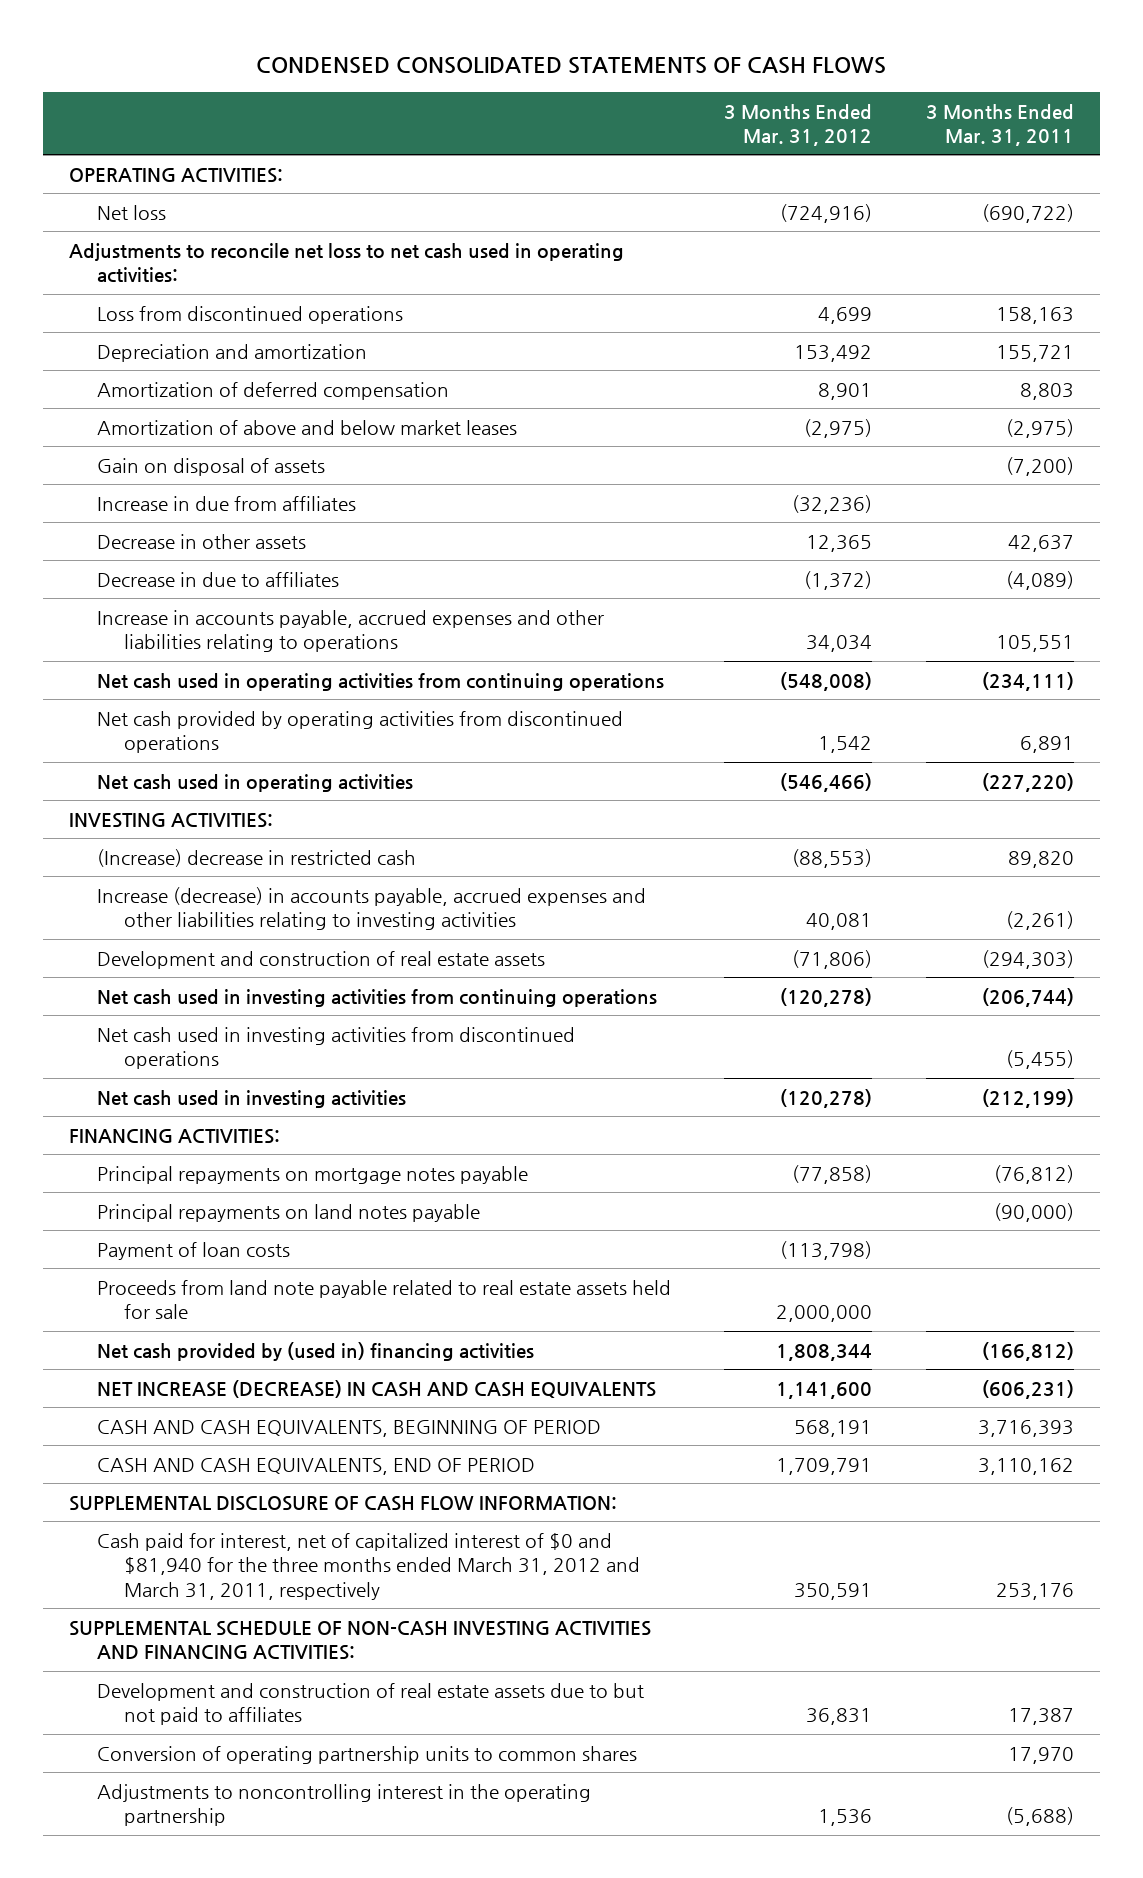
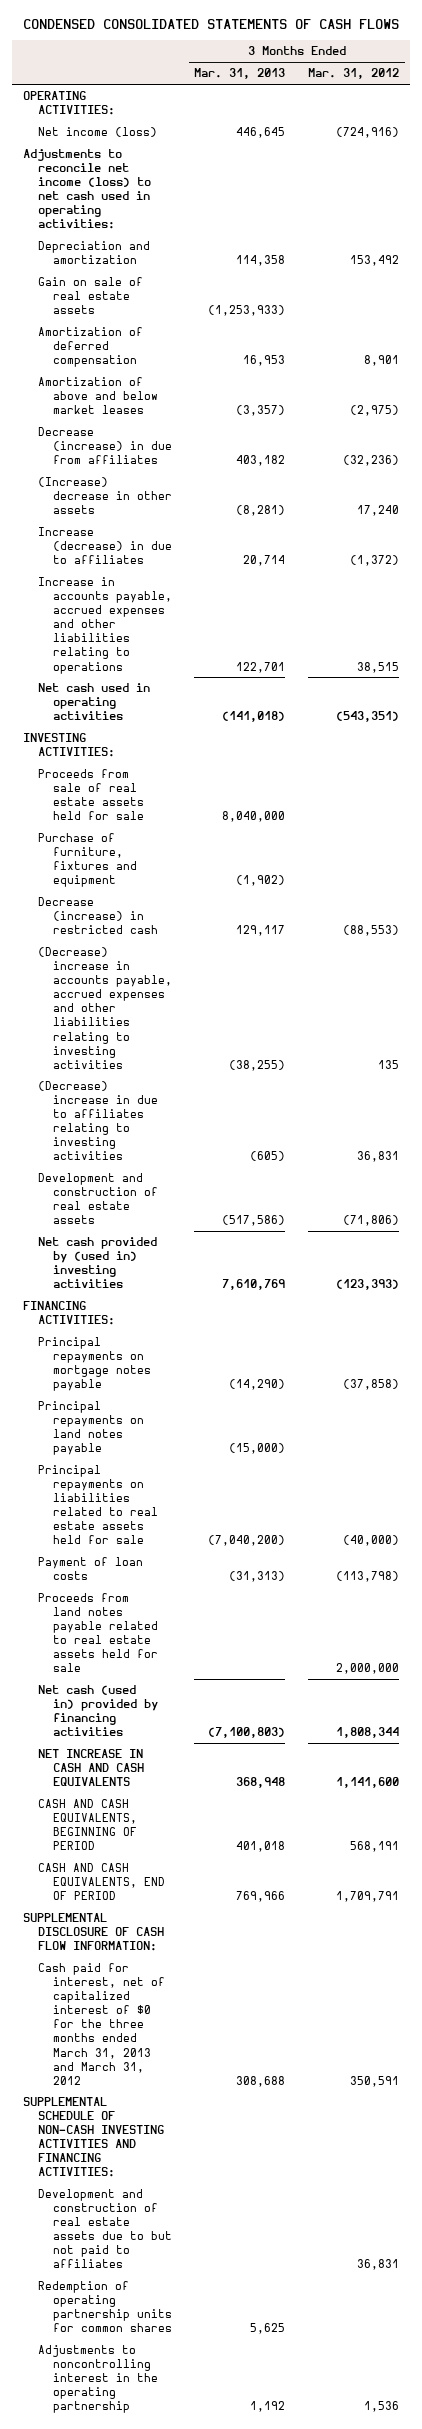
[925,103,1074,147] 3 Months Ended Mar. 31, 2011 -> none
none -> [194,68,286,80] Mar. 31, 2013
[96,305,403,324] Loss from discontinued operations -> none
[96,204,166,220] Net loss -> [37,127,157,138] Net income (loss)
[69,242,625,284] Adjustments to reconcile net loss to net cash used in operating activities: -> [23,149,151,230] Adjustments to reconcile net income (loss) to net cash used in operating activities:
none -> [37,277,143,315] Gain on sale of real estate assets
[96,457,325,476] Gain on disposal of assets -> none
[96,672,664,691] Net cash used in operating activities from continuing operations -> none
[96,710,623,754] Net cash provided by operating activities from discontinued operations -> none
[96,495,356,511] Increase in due from affiliates -> [37,427,172,465] Decrease (increase) in due from affiliates
[96,533,306,549] Decrease in other assets -> [37,477,172,515] (Increase) decrease in other assets
[806,534,873,552] 12,365 -> [356,505,399,517] 17,240
[96,571,339,587] Decrease in due to affiliates -> [37,527,172,565] Increase (decrease) in due to affiliates
[806,635,873,653] 34,034 -> [356,661,399,673] 38,515
[780,772,873,792] (546,466) -> [335,711,399,723] (543,351)
none -> [37,769,144,821] Proceeds from sale of real estate assets held for sale
none -> [37,833,137,888] Purchase of furniture, fixtures and equipment
[96,848,416,867] (Increase) decrease in restricted cash -> [37,897,158,935] Decrease (increase) in restricted cash
[96,886,646,931] Increase (decrease) in accounts payable, accrued expenses and other liabilities relating to investing activities -> [37,947,172,1069] (Decrease) increase in accounts payable, accrued expenses and other liabilities relating to investing activities
[806,913,873,931] 40,081 -> [377,1059,399,1069] 135
none -> [37,1081,158,1161] (Decrease) increase in due to affiliates relating to investing activities
[96,988,657,1007] Net cash used in investing activities from continuing operations -> none
[96,1026,575,1070] Net cash used in investing activities from discontinued operations -> none
[96,1089,406,1108] Net cash used in investing activities -> [37,1237,157,1289] Net cash provided by (used in) investing activities
[780,1088,873,1108] (120,278) -> [335,1279,399,1291] (123,393)
[792,1164,873,1184] (77,858) -> [342,1379,399,1391] (37,858)
none -> [37,1465,158,1545] Principal repayments on liabilities related to real estate assets held for sale
[96,1279,671,1320] Proceeds from land note payable related to real estate assets held for sale -> [37,1593,158,1673] Proceeds from land notes payable related to real estate assets held for sale
[96,1341,534,1361] Net cash provided by (used in) financing activities -> [37,1685,158,1737] Net cash (used in) provided by financing activities
[96,1379,656,1398] NET INCREASE (DECREASE) IN CASH AND CASH EQUIVALENTS -> [37,1749,144,1787] NET INCREASE IN CASH AND CASH EQUIVALENTS
[96,1532,641,1600] Cash paid for interest, net of capitalized interest of $0 and $81,940 for the three months ended March 31, 2012 and March 31, 2011, respectively -> [37,1963,165,2085] Cash paid for interest, net of capitalized interest of $0 for the three months ended March 31, 2013 and March 31, 2012
[96,1745,637,1764] Conversion of operating partnership units to common shares -> [37,2281,172,2333] Redemption of operating partnership units for common shares

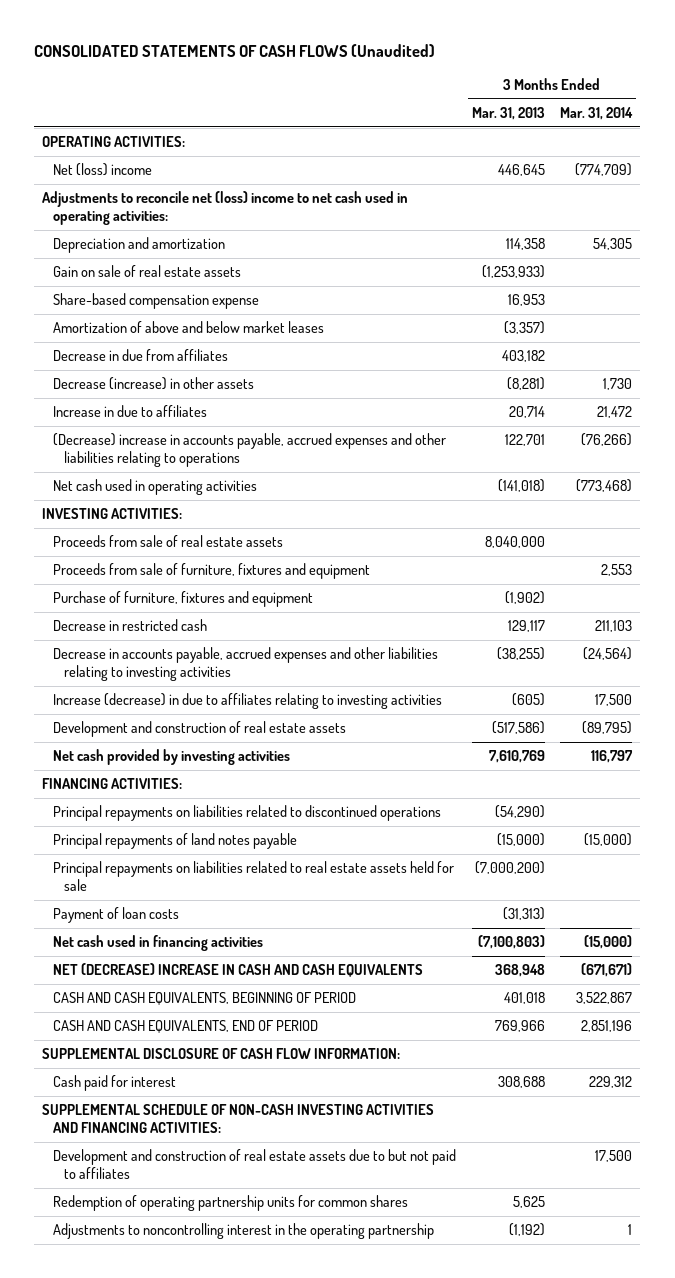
[23,19,400,30] CONDENSED CONSOLIDATED STATEMENTS OF CASH FLOWS -> [34,43,436,57] CONSOLIDATED STATEMENTS OF CASH FLOWS (Unaudited)
[307,68,399,80] Mar. 31, 2012 -> none
none -> [560,107,634,121] Mar. 31, 2014
[37,127,157,138] Net income (loss) -> [53,163,153,177] Net (loss) income
[23,149,151,230] Adjustments to reconcile net income (loss) to net cash used in operating activities: -> [42,191,409,226] Adjustments to reconcile net (loss) income to net cash used in operating activities:
[37,327,143,368] Amortization of deferred compensation -> [53,293,260,310] Share-based compensation expense
[37,427,172,465] Decrease (increase) in due from affiliates -> [53,349,229,362] Decrease in due from affiliates
[37,477,172,515] (Increase) decrease in other assets -> [53,377,255,391] Decrease (increase) in other assets
[37,527,172,565] Increase (decrease) in due to affiliates -> [53,405,208,418] Increase in due to affiliates
[37,577,172,674] Increase in accounts payable, accrued expenses and other liabilities relating to operations -> [53,433,447,468] (Decrease) increase in accounts payable, accrued expenses and other liabilities relating to operations
[37,769,144,821] Proceeds from sale of real estate assets held for sale -> [53,535,284,548] Proceeds from sale of real estate assets
none -> [53,563,371,580] Proceeds from sale of furniture, fixtures and equipment
[37,897,158,935] Decrease (increase) in restricted cash -> [53,619,208,632] Decrease in restricted cash
[37,947,172,1069] (Decrease) increase in accounts payable, accrued expenses and other liabilities relating to investing activities -> [53,647,439,682] Decrease in accounts payable, accrued expenses and other liabilities relating to investing activities
[37,1081,158,1161] (Decrease) increase in due to affiliates relating to investing activities -> [53,693,443,710] Increase (decrease) in due to affiliates relating to investing activities
[37,1237,157,1289] Net cash provided by (used in) investing activities -> [53,749,291,766] Net cash provided by investing activities
[37,1337,151,1392] Principal repayments on mortgage notes payable -> [53,805,442,822] Principal repayments on liabilities related to discontinued operations
[229,1379,286,1391] (14,290) -> [494,805,545,819] (54,290)
[37,1401,144,1456] Principal repayments on land notes payable -> [53,833,298,850] Principal repayments of land notes payable
[208,1535,286,1547] (7,040,200) -> [474,861,545,875] (7,000,200)
[37,1593,158,1673] Proceeds from land notes payable related to real estate assets held for sale -> none
[37,1685,158,1737] Net cash (used in) provided by financing activities -> [53,935,264,952] Net cash used in financing activities
[37,1749,144,1787] NET INCREASE IN CASH AND CASH EQUIVALENTS -> [53,963,424,978] NET (DECREASE) INCREASE IN CASH AND CASH EQUIVALENTS
[37,1963,165,2085] Cash paid for interest, net of capitalized interest of $0 for the three months ended March 31, 2013 and March 31, 2012 -> [53,1075,177,1092] Cash paid for interest
[250,2401,286,2413] 1,192 -> [508,1223,545,1237] (1,192)

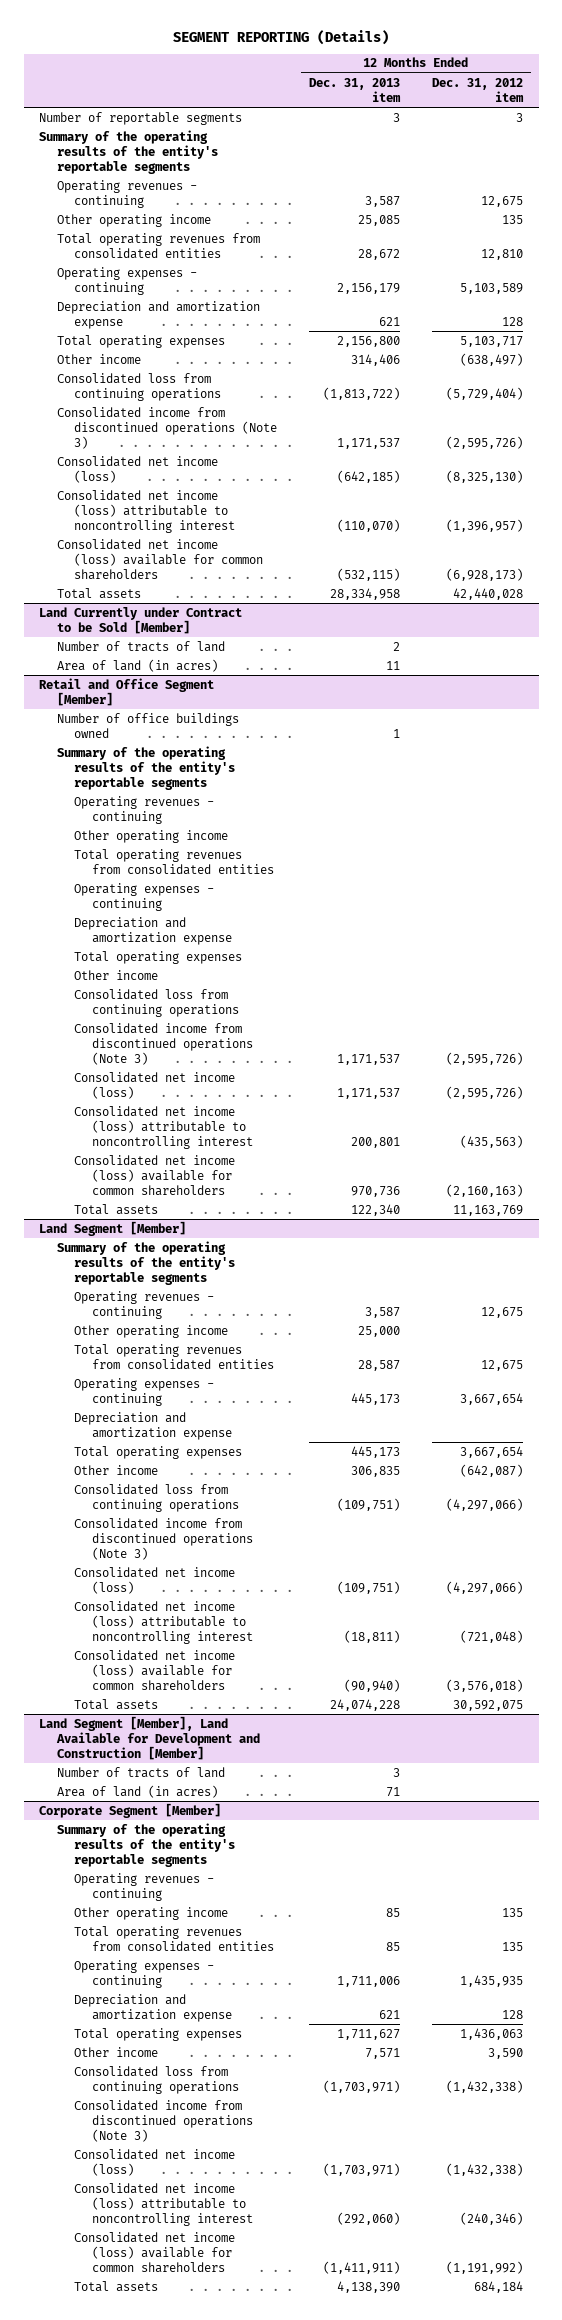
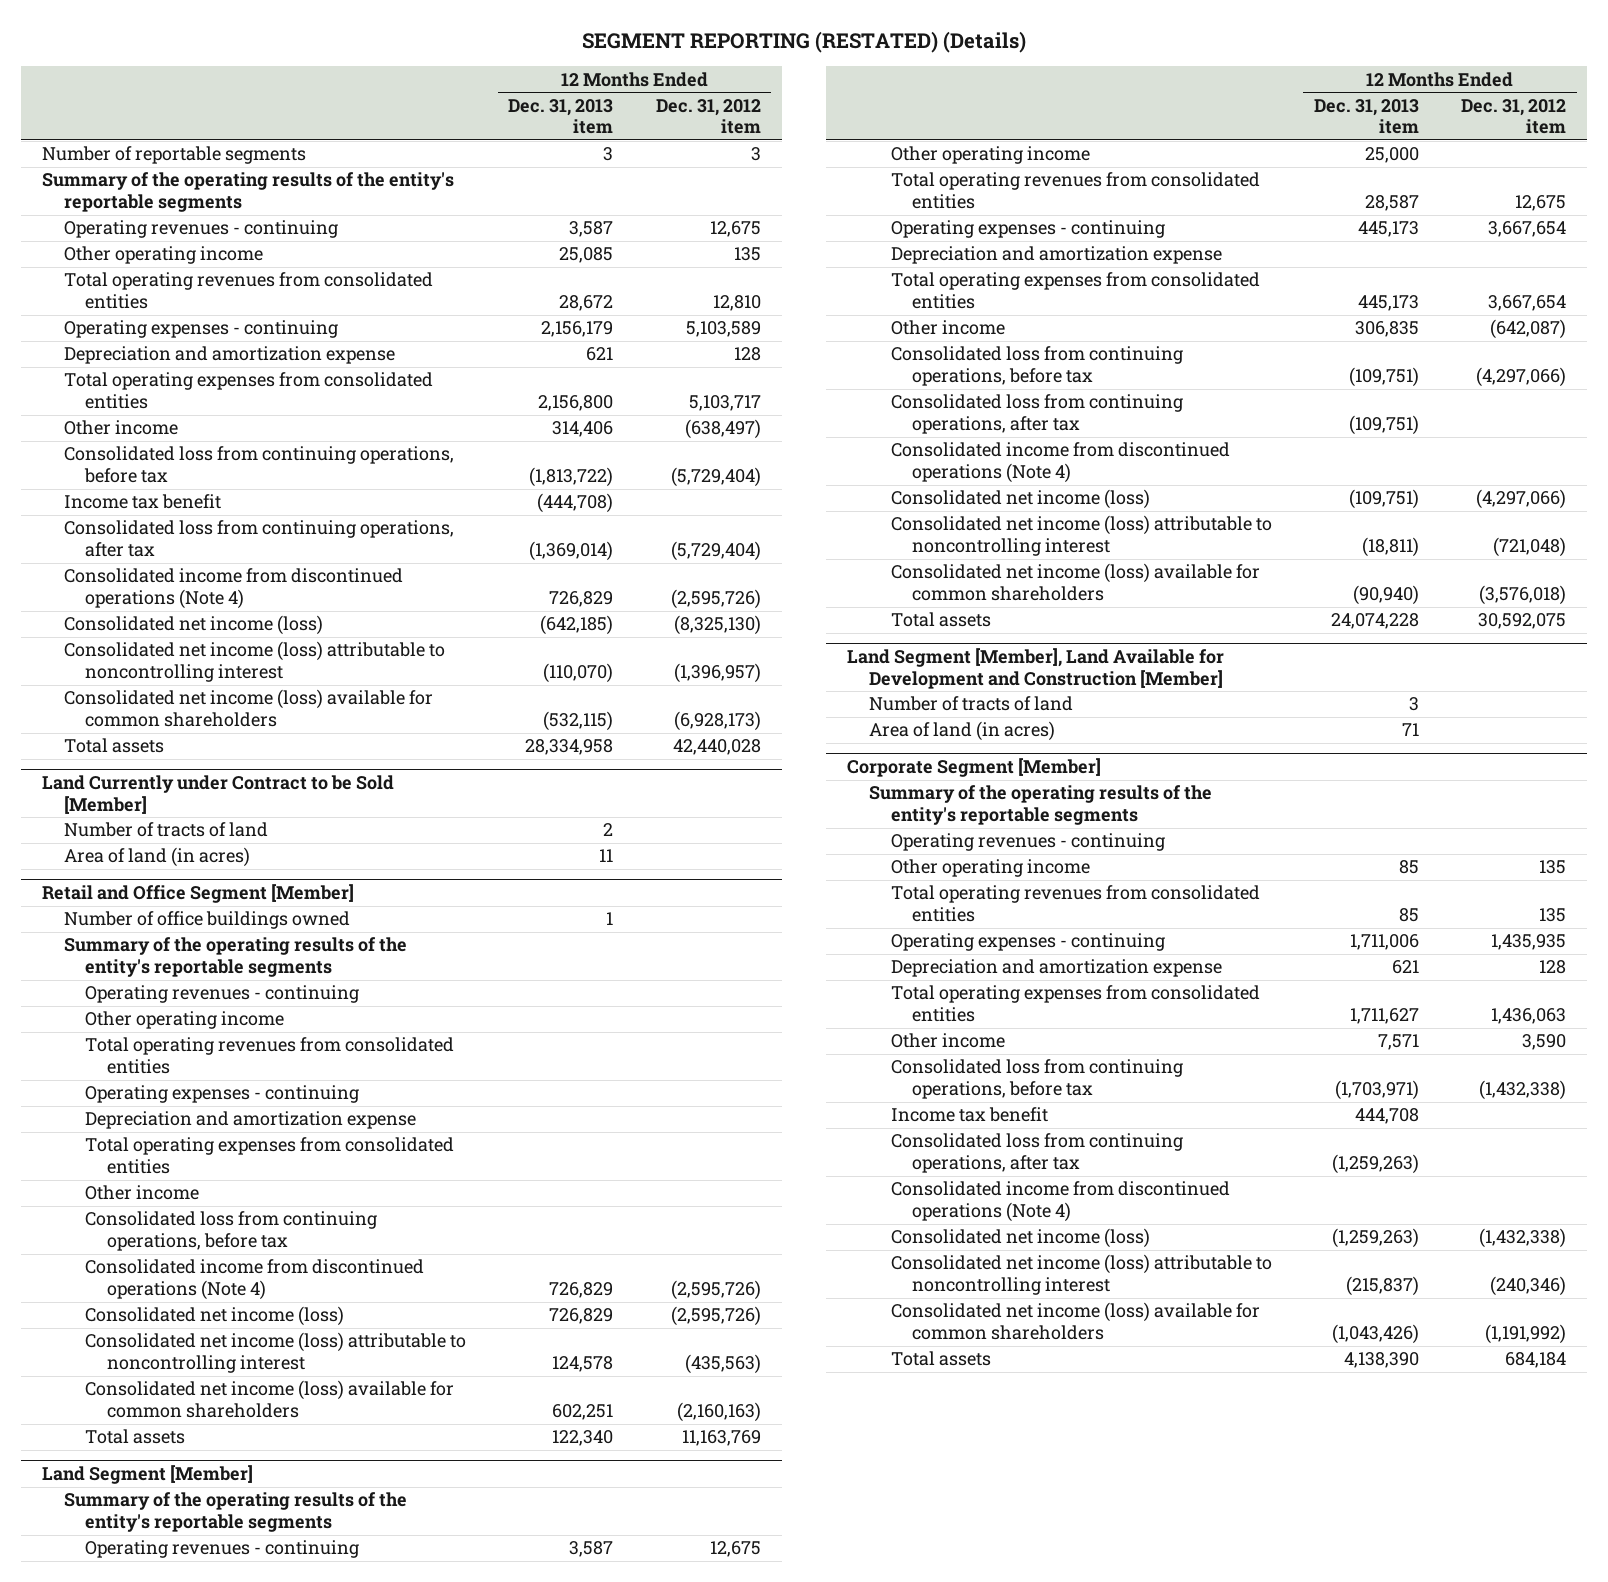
[173,29,390,45] SEGMENT REPORTING (Details) -> [582,31,1027,54] SEGMENT REPORTING (RESTATED) (Details)
[56,334,225,348] Total operating expenses -> [63,372,433,410] Total operating expenses from consolidated entities
[56,372,222,401] Consolidated loss from continuing operations -> [63,446,454,484] Consolidated loss from continuing operations, before tax
none -> [63,494,221,510] Income tax benefit
none -> [63,520,454,558] Consolidated loss from continuing operations, after tax
[56,406,278,450] Consolidated income from discontinued operations (Note 3) -> [63,568,403,610] Consolidated income from discontinued operations (Note 4)
[336,438,400,450] 1,171,537 -> [549,591,614,608] 726,829
[74,950,243,964] Total operating expenses -> [85,1137,455,1175] Total operating expenses from consolidated entities
[74,988,239,1017] Consolidated loss from continuing operations -> [85,1211,378,1252] Consolidated loss from continuing operations, before tax
[74,1022,253,1066] Consolidated income from discontinued operations (Note 3) -> [85,1259,425,1301] Consolidated income from discontinued operations (Note 4)
[336,1054,400,1066] 1,171,537 -> [549,1282,614,1299] 726,829
[336,1087,400,1099] 1,171,537 -> [549,1308,614,1325] 726,829
[350,1137,400,1149] 200,801 -> [552,1356,614,1373] 124,578
[350,1186,400,1198] 970,736 -> [552,1404,614,1421] 602,251
[74,1445,243,1459] Total operating expenses -> [890,272,1260,310] Total operating expenses from consolidated entities
[74,1483,239,1512] Consolidated loss from continuing operations -> [890,346,1183,387] Consolidated loss from continuing operations, before tax
none -> [890,394,1183,435] Consolidated loss from continuing operations, after tax
[74,1517,253,1561] Consolidated income from discontinued operations (Note 3) -> [890,442,1230,484] Consolidated income from discontinued operations (Note 4)
[74,2027,243,2041] Total operating expenses -> [890,985,1260,1023] Total operating expenses from consolidated entities
[74,2065,239,2094] Consolidated loss from continuing operations -> [890,1059,1183,1100] Consolidated loss from continuing operations, before tax
none -> [890,1107,1048,1123] Income tax benefit
none -> [890,1133,1183,1174] Consolidated loss from continuing operations, after tax
[74,2099,253,2143] Consolidated income from discontinued operations (Note 3) -> [890,1181,1230,1223] Consolidated income from discontinued operations (Note 4)
[322,2162,400,2176] (1,703,971) -> [1331,1228,1419,1249] (1,259,263)
[336,2212,400,2226] (292,060) -> [1345,1276,1419,1297] (215,837)
[322,2261,400,2275] (1,411,911) -> [1331,1324,1419,1345] (1,043,426)

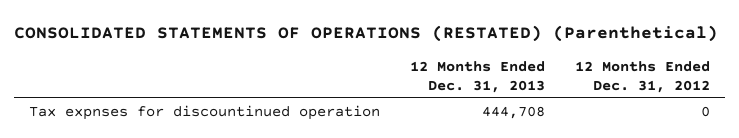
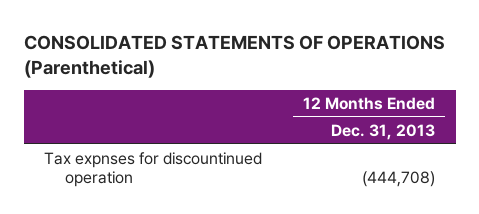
[13,24,718,42] CONSOLIDATED STATEMENTS OF OPERATIONS (RESTATED) (Parenthetical) -> [23,34,445,79] CONSOLIDATED STATEMENTS OF OPERATIONS (Parenthetical)
[575,60,711,93] 12 Months Ended Dec. 31, 2012 -> none
[481,106,545,120] 444,708 -> [362,170,436,187] (444,708)

